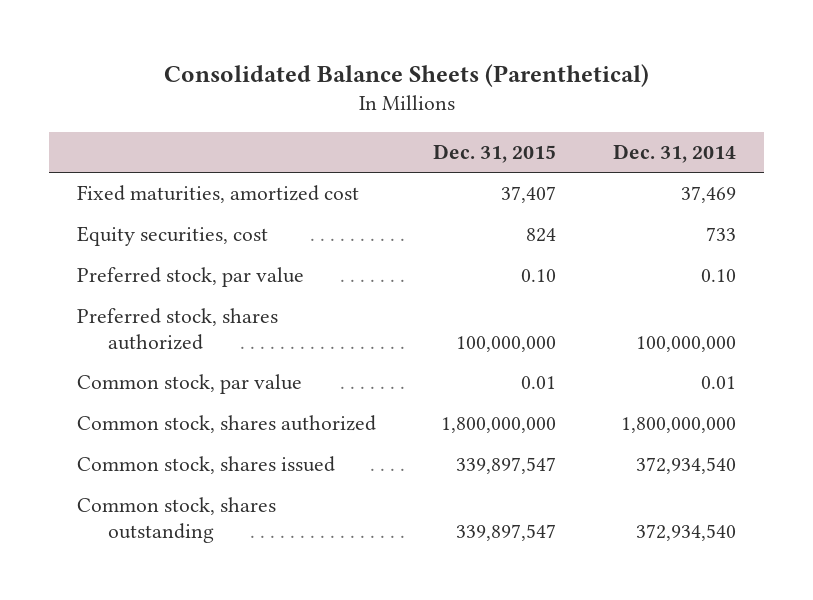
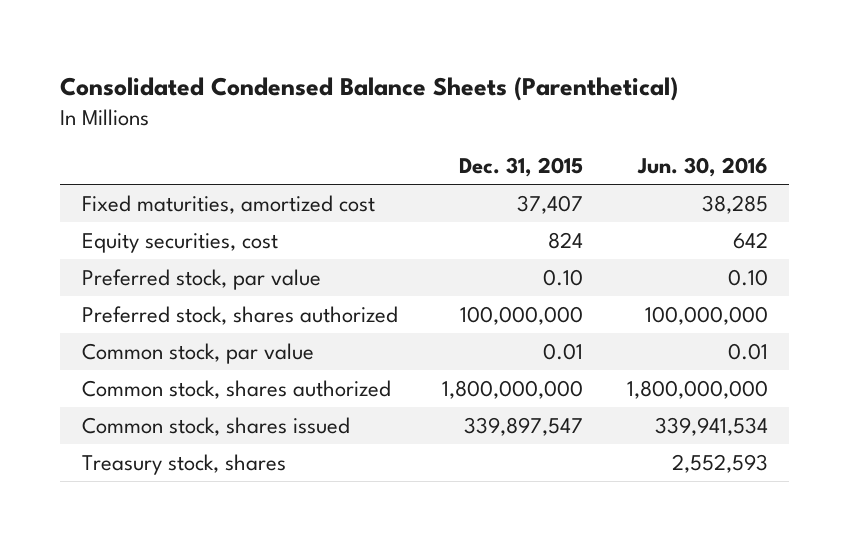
[163,63,649,87] Consolidated Balance Sheets (Parenthetical) -> [60,76,679,101] Consolidated Condensed Balance Sheets (Parenthetical)
[612,143,736,163] Dec. 31, 2014 -> none
none -> [636,157,768,178] Jun. 30, 2016
[77,497,277,543] Common stock, shares outstanding -> none
none -> [82,453,287,475] Treasury stock, shares

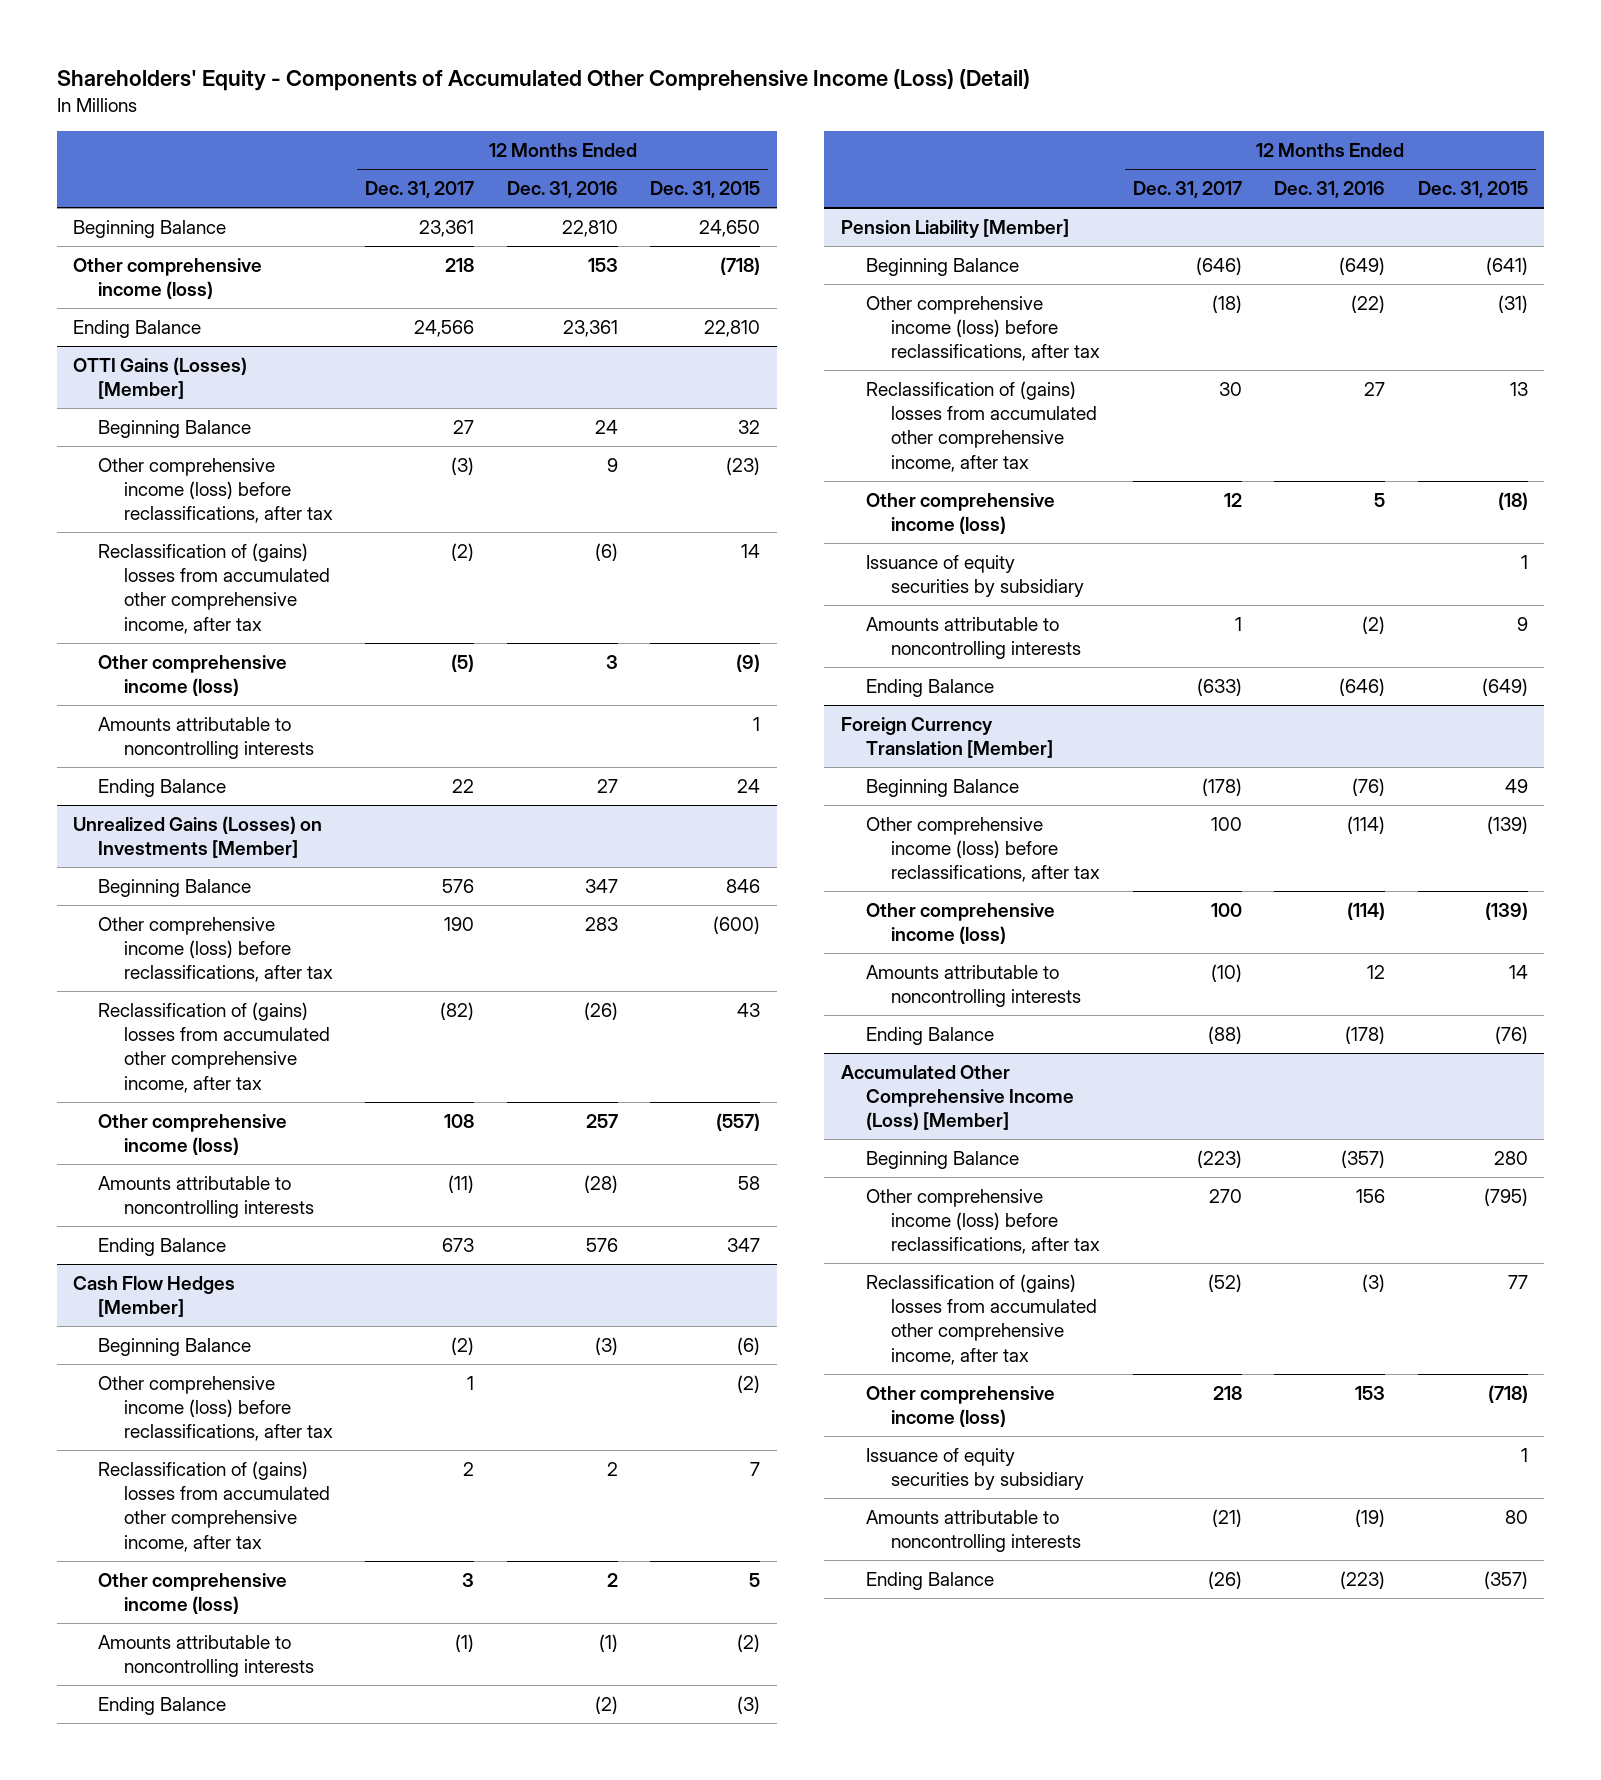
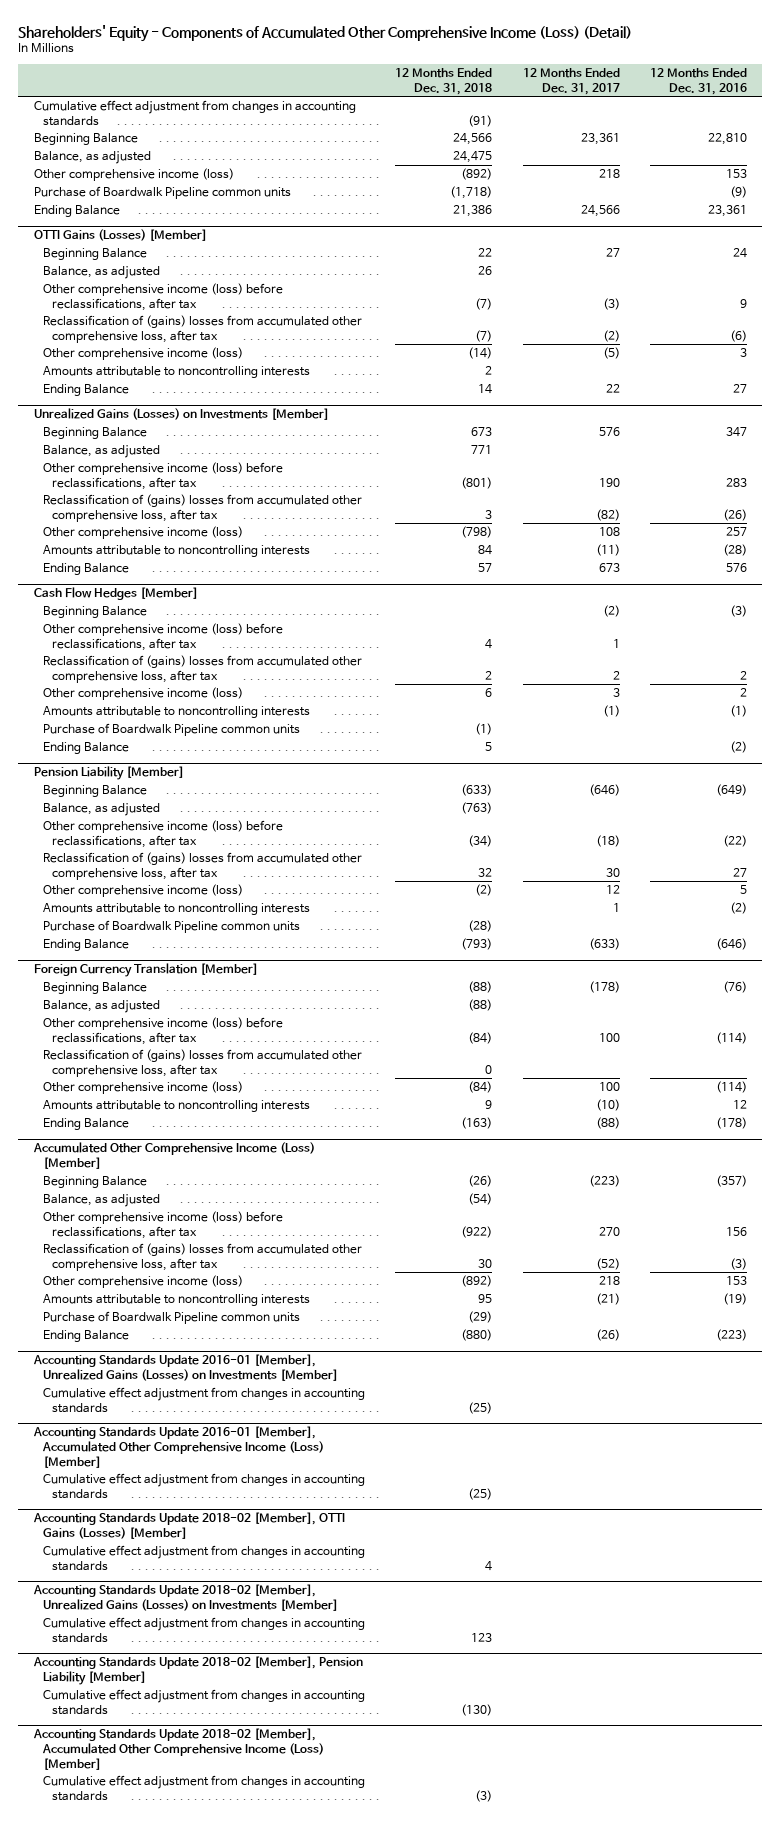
[650,181,761,199] Dec. 31, 2015 -> none
none -> [395,68,493,95] 12 Months Ended Dec. 31, 2018
none -> [33,99,356,126] Cumulative effect adjustment from changes in accounting standards
none -> [33,150,151,164] Balance, as adjusted
none -> [33,185,291,199] Purchase of Boardwalk Pipeline common units
none -> [43,265,161,279] Balance, as adjusted
[98,543,330,634] Reclassification of (gains) losses from accumulated other comprehensive income, after tax -> [43,314,363,343] Reclassification of (gains) losses from accumulated other comprehensive loss, after tax
none -> [43,444,161,458] Balance, as adjusted
[98,1002,330,1093] Reclassification of (gains) losses from accumulated other comprehensive income, after tax -> [43,493,363,522] Reclassification of (gains) losses from accumulated other comprehensive loss, after tax
[98,1461,330,1552] Reclassification of (gains) losses from accumulated other comprehensive income, after tax -> [43,654,363,683] Reclassification of (gains) losses from accumulated other comprehensive loss, after tax
none -> [43,722,301,736] Purchase of Boardwalk Pipeline common units
none -> [43,802,161,816] Balance, as adjusted
[865,381,1098,472] Reclassification of (gains) losses from accumulated other comprehensive income, after tax -> [43,851,363,880] Reclassification of (gains) losses from accumulated other comprehensive loss, after tax
[865,555,1085,598] Issuance of equity securities by subsidiary -> none
none -> [43,919,301,933] Purchase of Boardwalk Pipeline common units
none -> [43,999,161,1013] Balance, as adjusted
none -> [43,1048,363,1077] Reclassification of (gains) losses from accumulated other comprehensive loss, after tax
none -> [43,1193,161,1207] Balance, as adjusted
[865,1274,1098,1365] Reclassification of (gains) losses from accumulated other comprehensive income, after tax -> [43,1242,363,1271] Reclassification of (gains) losses from accumulated other comprehensive loss, after tax
[865,1448,1085,1491] Issuance of equity securities by subsidiary -> none
none -> [43,1310,301,1324] Purchase of Boardwalk Pipeline common units
none -> [32,1354,339,1382] Accounting Standards Update 2016-01 [Member], Unrealized Gains (Losses) on Investments [Member]
none -> [43,1386,366,1413] Cumulative effect adjustment from changes in accounting standards
none -> [32,1426,325,1468] Accounting Standards Update 2016-01 [Member], Accumulated Other Comprehensive Income (Loss) [Member]
none -> [43,1472,366,1499] Cumulative effect adjustment from changes in accounting standards
none -> [32,1512,345,1540] Accounting Standards Update 2018-02 [Member], OTTI Gains (Losses) [Member]
none -> [43,1544,366,1571] Cumulative effect adjustment from changes in accounting standards
none -> [32,1584,339,1612] Accounting Standards Update 2018-02 [Member], Unrealized Gains (Losses) on Investments [Member]
none -> [43,1616,366,1643] Cumulative effect adjustment from changes in accounting standards
none -> [32,1656,363,1686] Accounting Standards Update 2018-02 [Member], Pension Liability [Member]
none -> [43,1688,366,1715] Cumulative effect adjustment from changes in accounting standards
none -> [32,1728,325,1770] Accounting Standards Update 2018-02 [Member], Accumulated Other Comprehensive Income (Loss) [Member]
none -> [43,1774,366,1801] Cumulative effect adjustment from changes in accounting standards

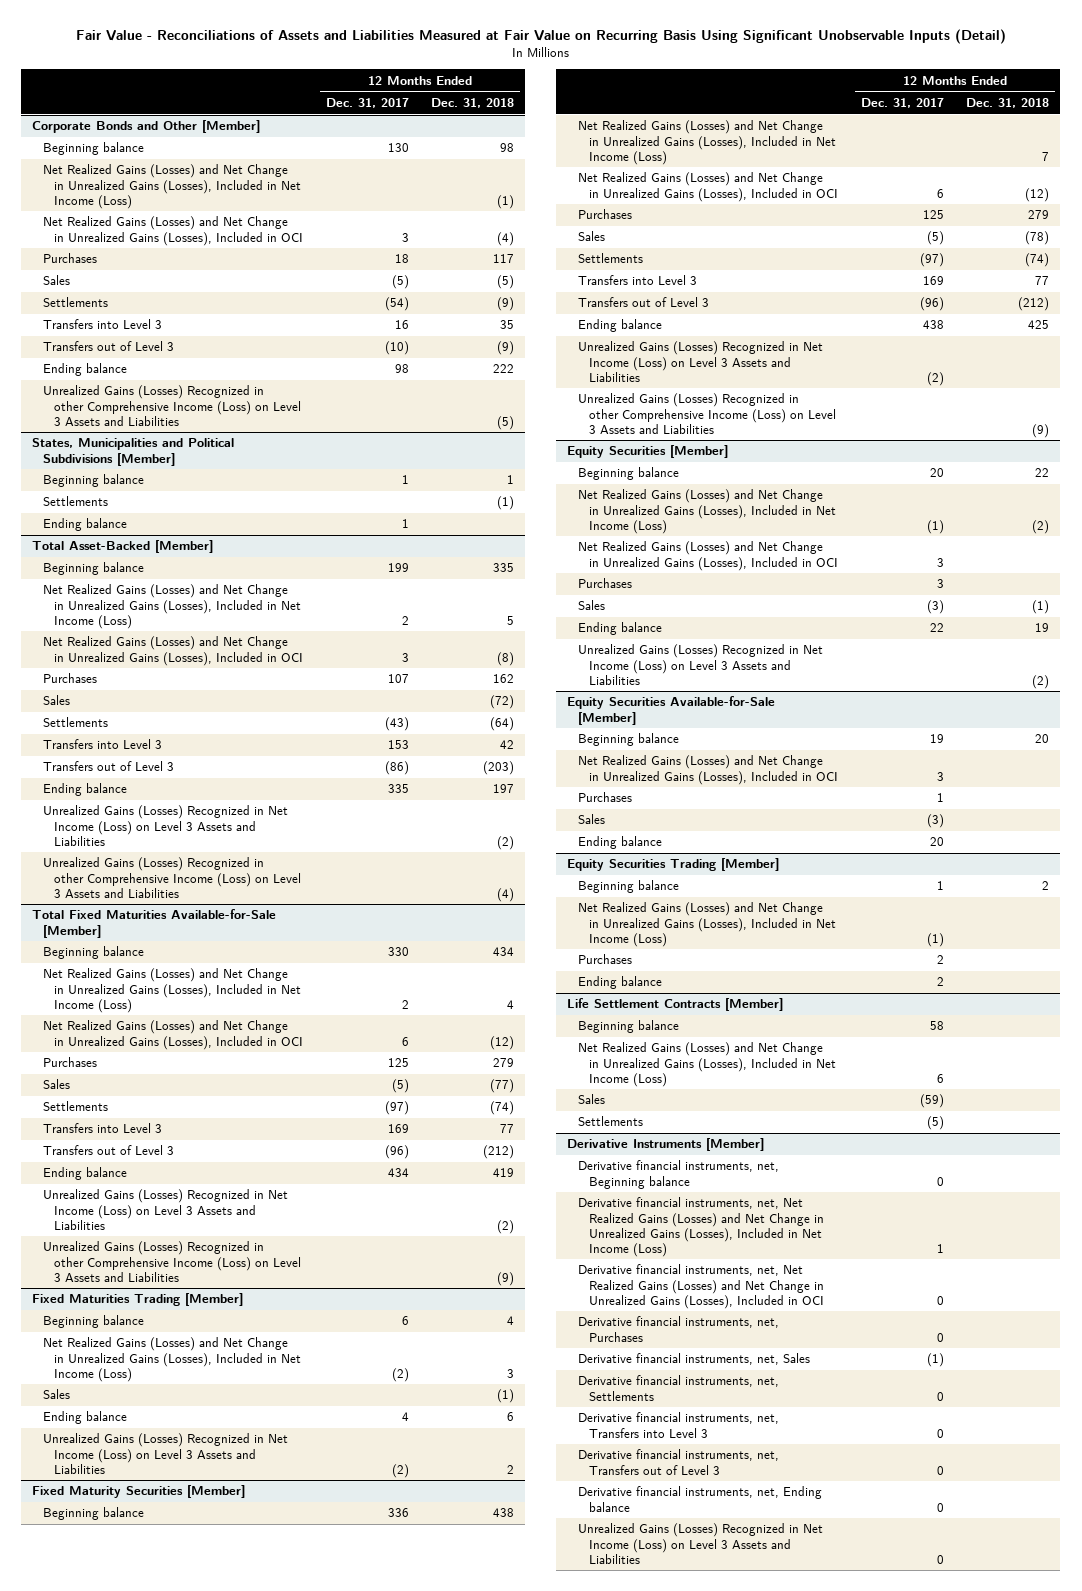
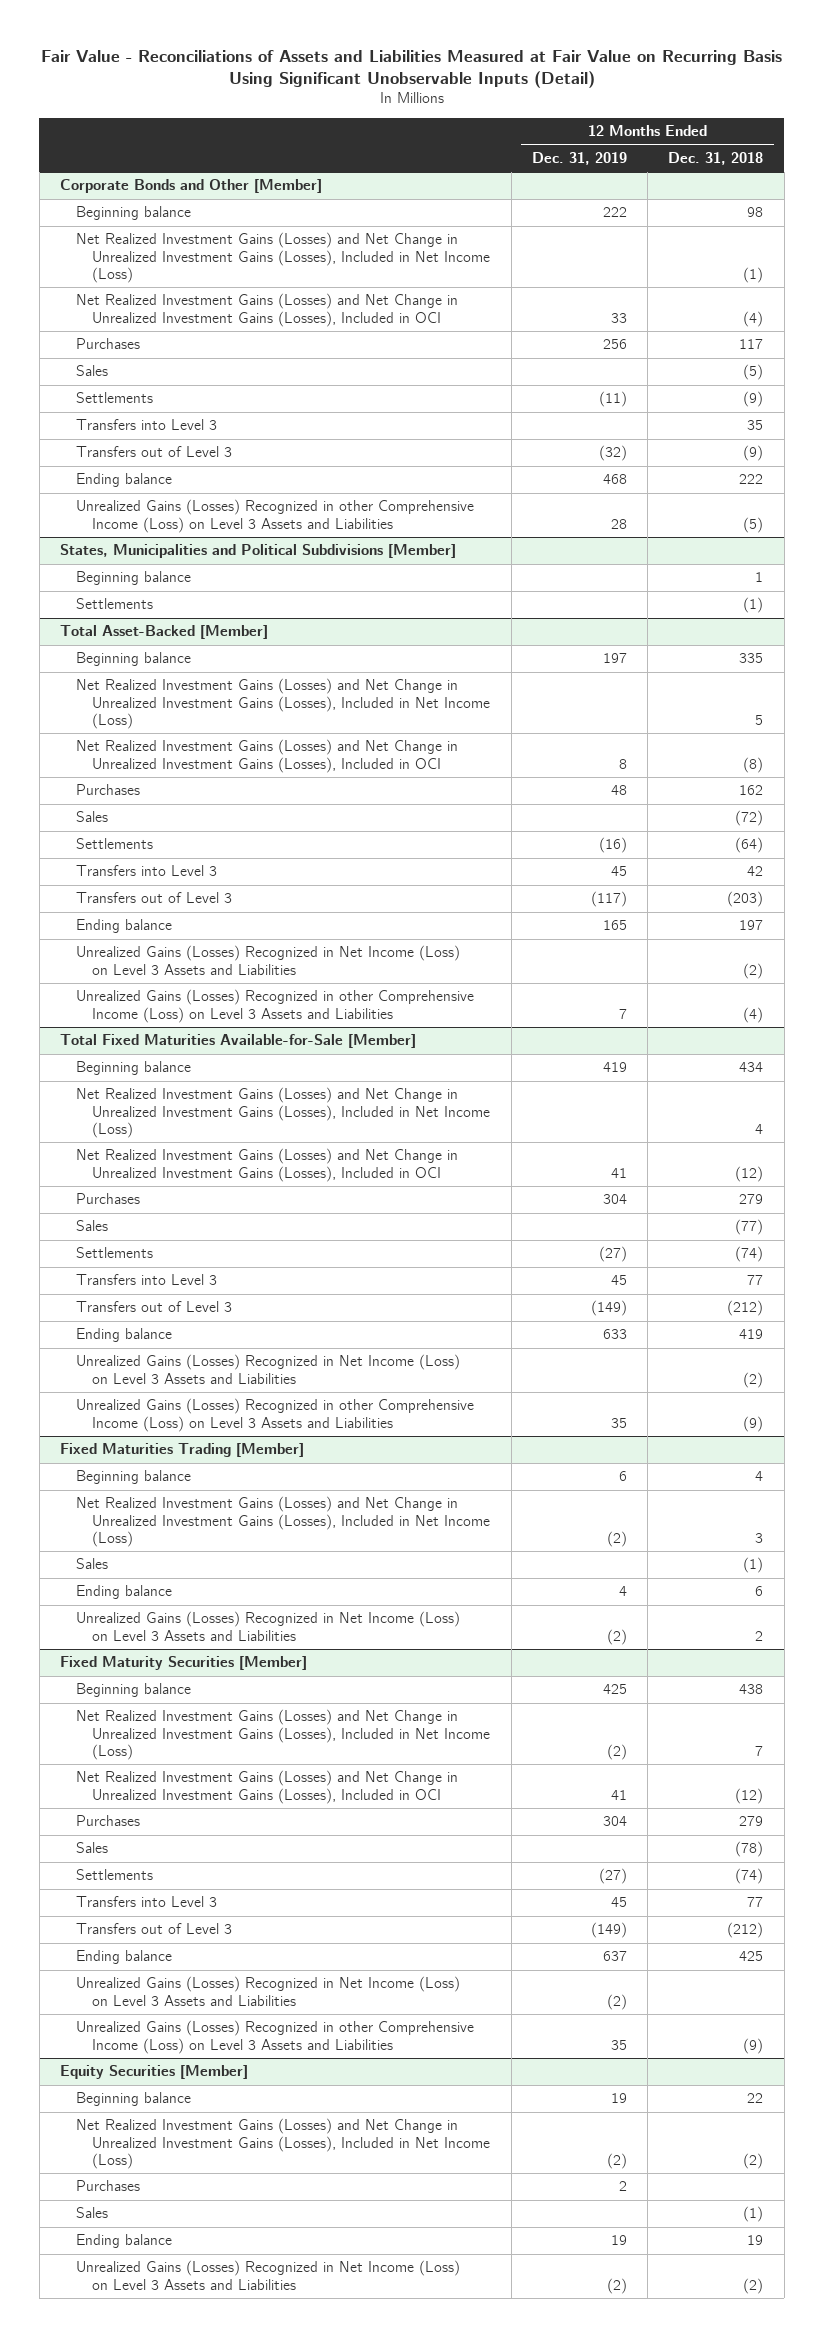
[325,98,409,109] Dec. 31, 2017 -> none
none -> [531,151,627,165] Dec. 31, 2019
[43,164,302,209] Net Realized Gains (Losses) and Net Change in Unrealized Gains (Losses), Included in Net Income (Loss) -> [76,232,491,283] Net Realized Investment Gains (Losses) and Net Change in Unrealized Investment Gains (Losses), Included in Net Income (Loss)
[43,216,304,246] Net Realized Gains (Losses) and Net Change in Unrealized Gains (Losses), Included in OCI -> [76,293,459,327] Net Realized Investment Gains (Losses) and Net Change in Unrealized Investment Gains (Losses), Included in OCI
[43,518,128,532] Ending balance -> none
[43,584,302,629] Net Realized Gains (Losses) and Net Change in Unrealized Gains (Losses), Included in Net Income (Loss) -> [76,678,491,729] Net Realized Investment Gains (Losses) and Net Change in Unrealized Investment Gains (Losses), Included in Net Income (Loss)
[43,636,304,666] Net Realized Gains (Losses) and Net Change in Unrealized Gains (Losses), Included in OCI -> [76,739,459,773] Net Realized Investment Gains (Losses) and Net Change in Unrealized Investment Gains (Losses), Included in OCI
[43,968,302,1013] Net Realized Gains (Losses) and Net Change in Unrealized Gains (Losses), Included in Net Income (Loss) -> [76,1087,491,1138] Net Realized Investment Gains (Losses) and Net Change in Unrealized Investment Gains (Losses), Included in Net Income (Loss)
[43,1020,304,1050] Net Realized Gains (Losses) and Net Change in Unrealized Gains (Losses), Included in OCI -> [76,1148,459,1182] Net Realized Investment Gains (Losses) and Net Change in Unrealized Investment Gains (Losses), Included in OCI
[43,1337,302,1382] Net Realized Gains (Losses) and Net Change in Unrealized Gains (Losses), Included in Net Income (Loss) -> [76,1496,491,1547] Net Realized Investment Gains (Losses) and Net Change in Unrealized Investment Gains (Losses), Included in Net Income (Loss)
[578,120,837,165] Net Realized Gains (Losses) and Net Change in Unrealized Gains (Losses), Included in Net Income (Loss) -> [76,1709,491,1760] Net Realized Investment Gains (Losses) and Net Change in Unrealized Investment Gains (Losses), Included in Net Income (Loss)
[578,172,839,202] Net Realized Gains (Losses) and Net Change in Unrealized Gains (Losses), Included in OCI -> [76,1770,459,1804] Net Realized Investment Gains (Losses) and Net Change in Unrealized Investment Gains (Losses), Included in OCI
[578,541,839,571] Net Realized Gains (Losses) and Net Change in Unrealized Gains (Losses), Included in OCI -> none
[578,489,837,534] Net Realized Gains (Losses) and Net Change in Unrealized Gains (Losses), Included in Net Income (Loss) -> [76,2118,491,2169] Net Realized Investment Gains (Losses) and Net Change in Unrealized Investment Gains (Losses), Included in Net Income (Loss)
[567,696,776,725] Equity Securities Available-for-Sale [Member] -> none
[578,733,680,747] Beginning balance -> none
[578,755,839,785] Net Realized Gains (Losses) and Net Change in Unrealized Gains (Losses), Included in OCI -> none
[578,792,633,803] Purchases -> none
[578,814,606,825] Sales -> none
[578,836,663,850] Ending balance -> none
[567,858,780,872] Equity Securities Trading [Member] -> none
[578,880,680,894] Beginning balance -> none
[578,902,837,947] Net Realized Gains (Losses) and Net Change in Unrealized Gains (Losses), Included in Net Income (Loss) -> none
[578,954,633,965] Purchases -> none
[578,976,663,990] Ending balance -> none
[567,998,784,1012] Life Settlement Contracts [Member] -> none
[578,1020,680,1034] Beginning balance -> none
[578,1042,837,1087] Net Realized Gains (Losses) and Net Change in Unrealized Gains (Losses), Included in Net Income (Loss) -> none
[578,1094,606,1105] Sales -> none
[578,1116,644,1127] Settlements -> none
[567,1138,765,1152] Derivative Instruments [Member] -> none
[578,1160,780,1189] Derivative financial instruments, net, Beginning balance -> none
[578,1197,825,1257] Derivative financial instruments, net, Net Realized Gains (Losses) and Net Change in Unrealized Gains (Losses), Included in Net Income (Loss) -> none
[578,1264,825,1309] Derivative financial instruments, net, Net Realized Gains (Losses) and Net Change in Unrealized Gains (Losses), Included in OCI -> none
[578,1316,780,1342] Derivative financial instruments, net, Purchases -> none
[578,1353,811,1366] Derivative financial instruments, net, Sales -> none
[578,1375,780,1401] Derivative financial instruments, net, Settlements -> none
[578,1412,780,1438] Derivative financial instruments, net, Transfers into Level 3 -> none
[578,1449,780,1475] Derivative financial instruments, net, Transfers out of Level 3 -> none
[578,1486,823,1512] Derivative financial instruments, net, Ending balance -> none
[578,1523,824,1564] Unrealized Gains (Losses) Recognized in Net Income (Loss) on Level 3 Assets and Liabilities -> none

